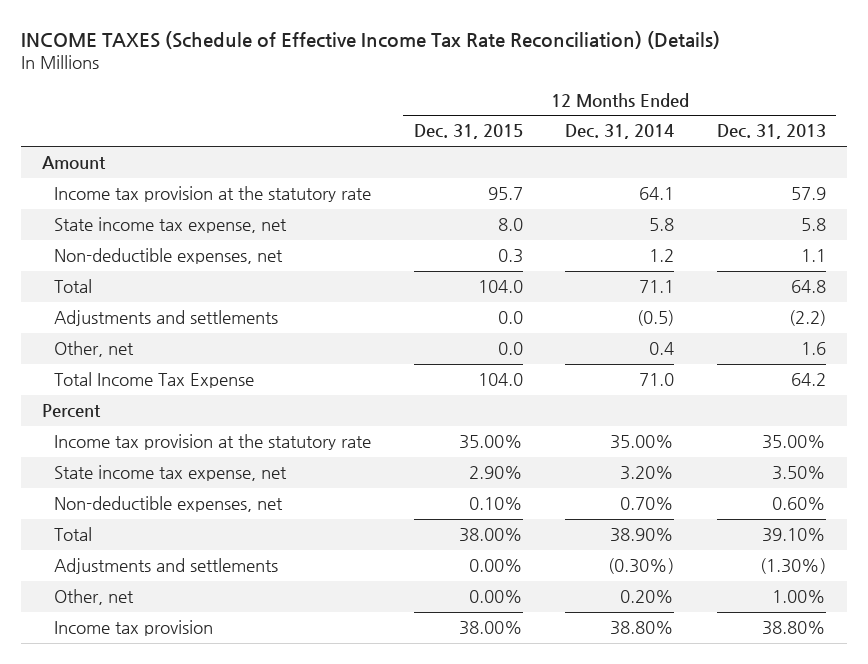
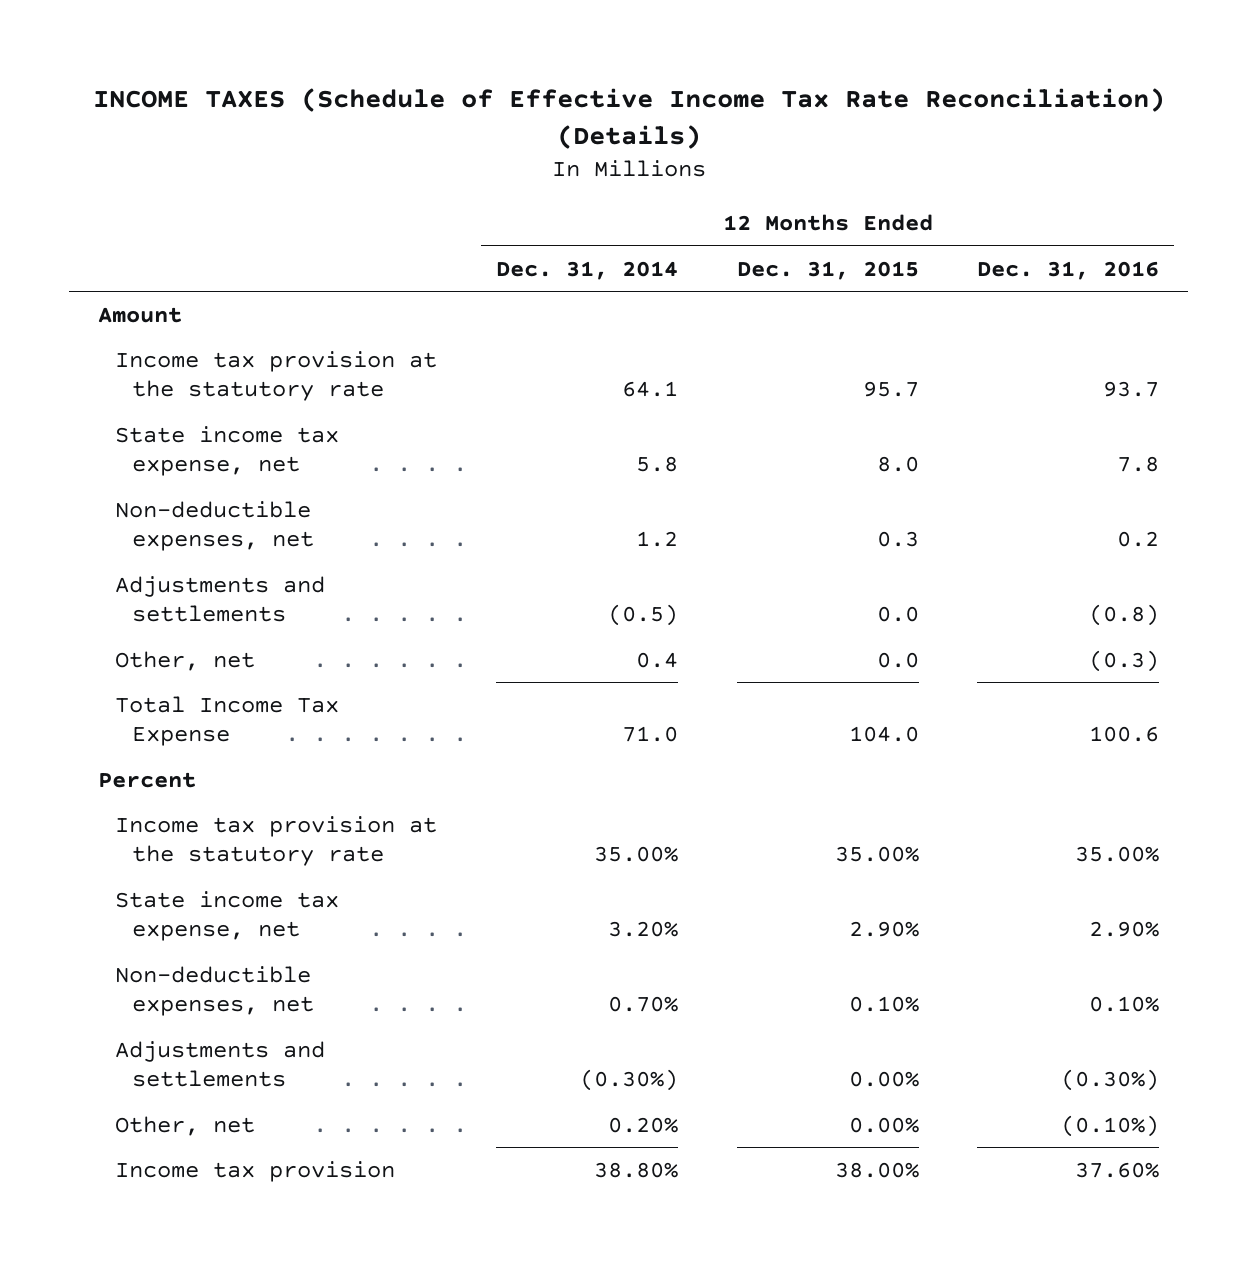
[716,124,826,140] Dec. 31, 2013 -> none
none -> [977,260,1160,280] Dec. 31, 2016
[54,279,93,294] Total -> none
[54,527,93,542] Total -> none

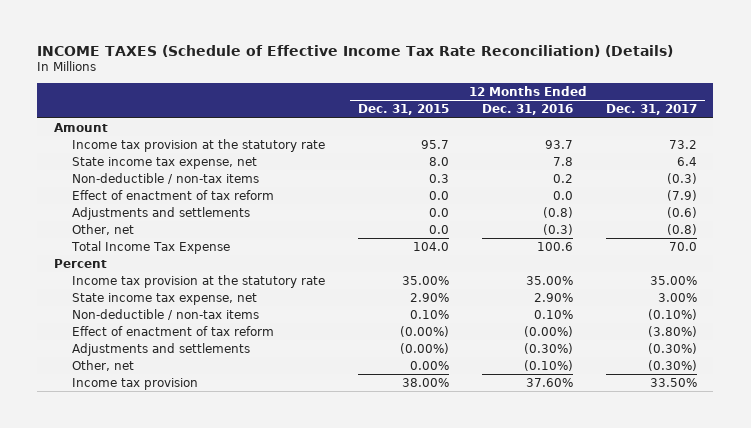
[496,260,679,280] Dec. 31, 2014 -> none
none -> [605,104,697,116] Dec. 31, 2017
[115,500,315,552] Non-deductible expenses, net -> [72,172,260,184] Non-deductible / non-tax items
none -> [72,189,275,200] Effect of enactment of tax reform
[115,965,315,1017] Non-deductible expenses, net -> [72,308,260,320] Non-deductible / non-tax items
none -> [72,325,275,336] Effect of enactment of tax reform
[848,1071,919,1088] 0.00% -> [400,342,450,354] (0.00%)

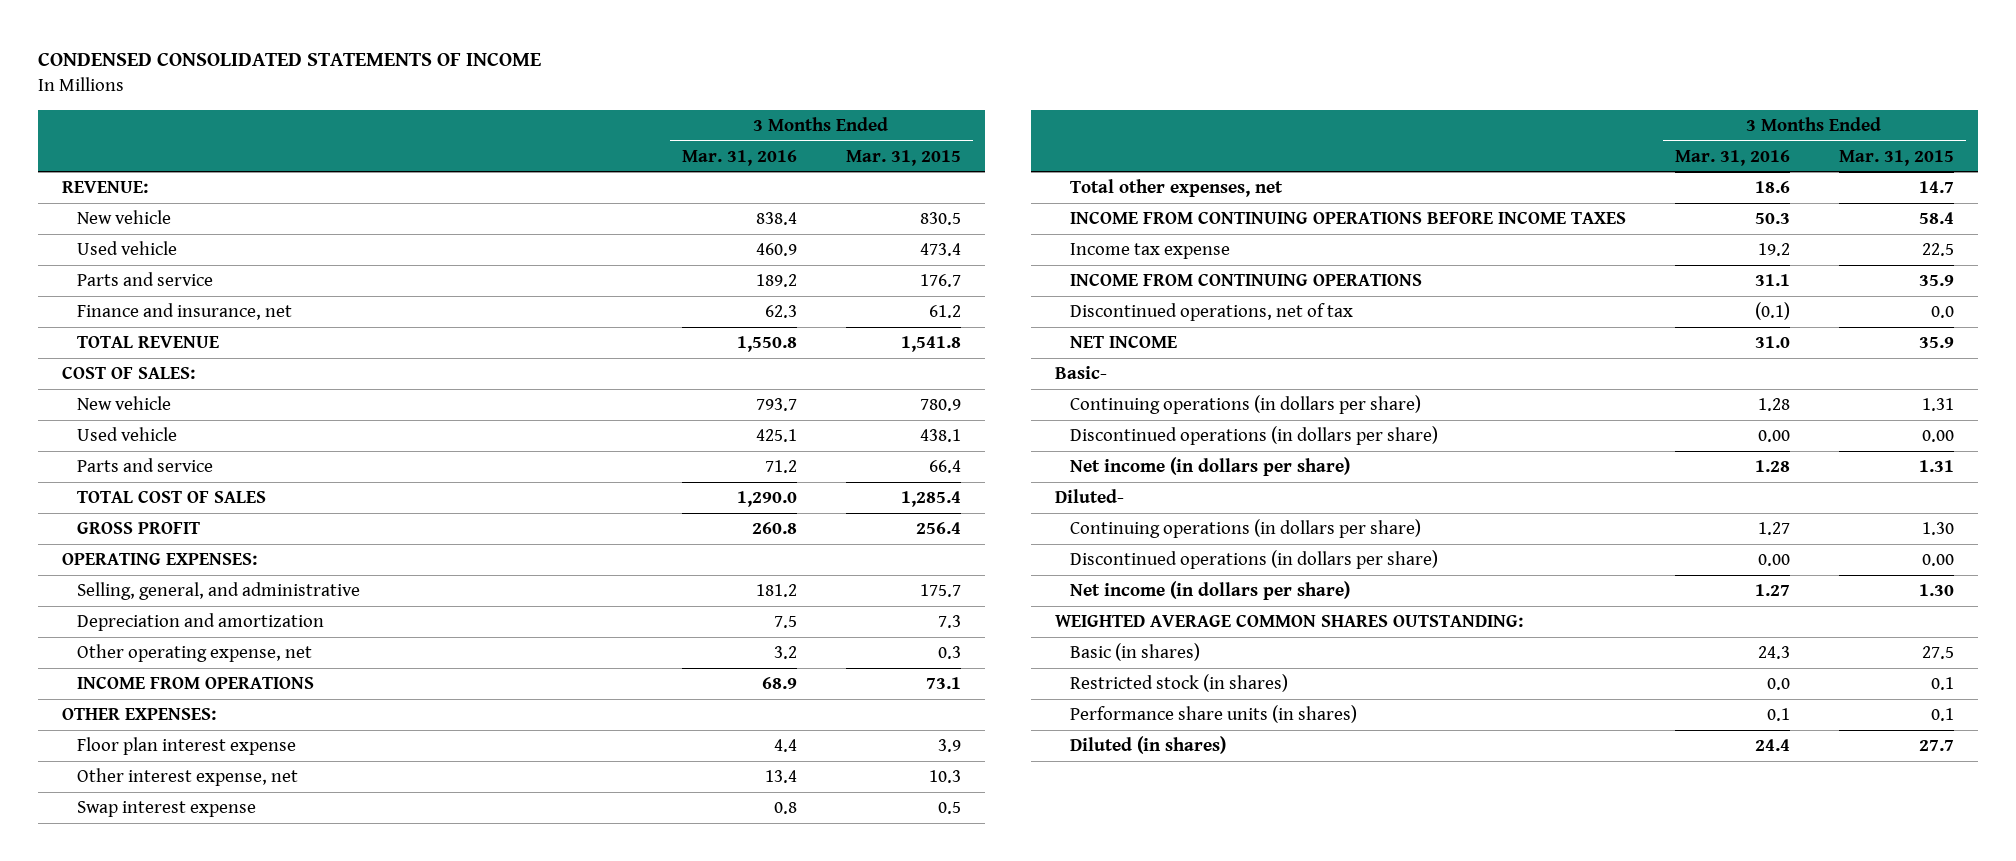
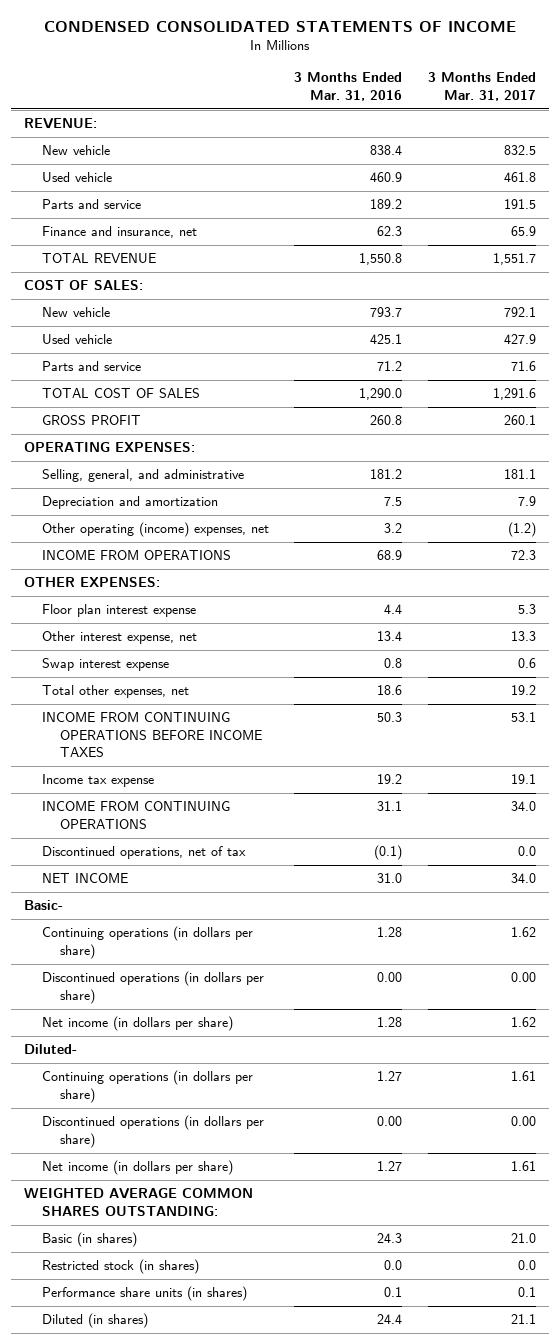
[845,149,961,166] Mar. 31, 2015 -> none
none -> [427,72,536,101] 3 Months Ended Mar. 31, 2017
[77,644,313,663] Other operating expense, net -> [41,522,269,538] Other operating (income) expenses, net

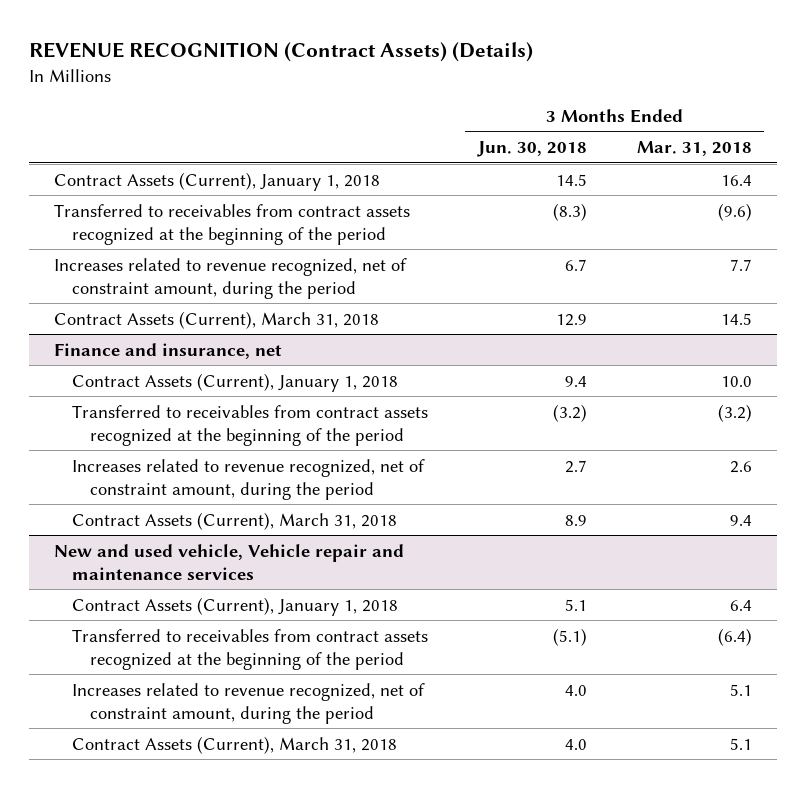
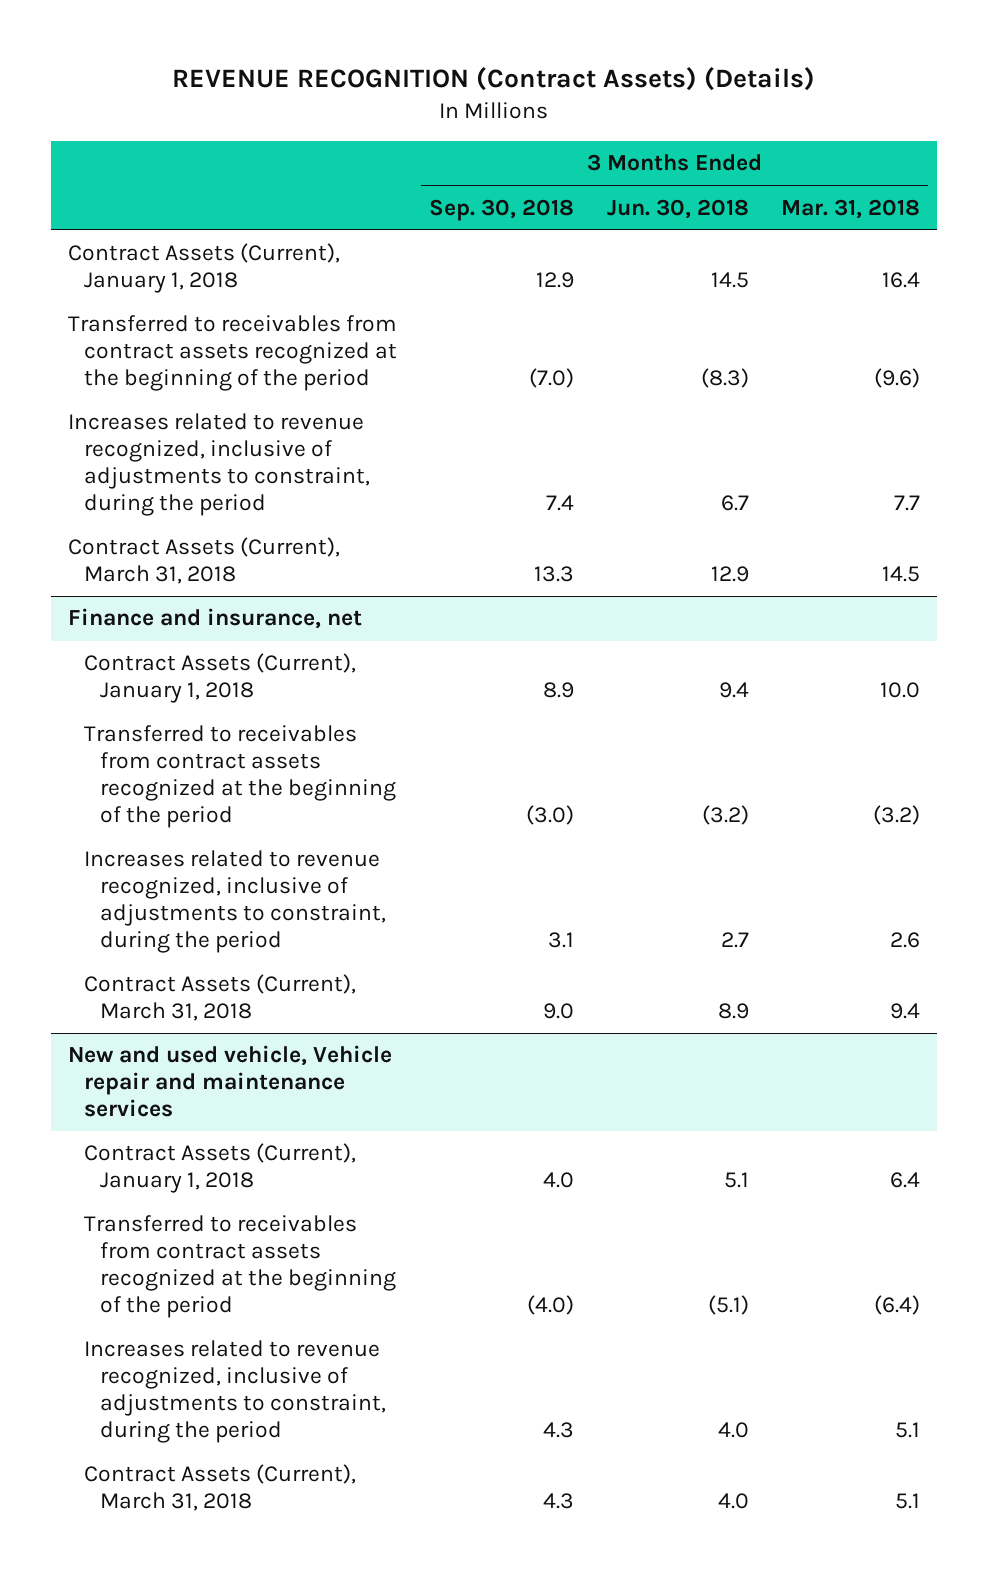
none -> [429,198,575,221] Sep. 30, 2018
[53,257,407,299] Increases related to revenue recognized, net of constraint amount, during the period -> [67,413,371,516] Increases related to revenue recognized, inclusive of adjustments to constraint, during the period
[71,458,425,500] Increases related to revenue recognized, net of constraint amount, during the period -> [84,850,387,953] Increases related to revenue recognized, inclusive of adjustments to constraint, during the period
[71,682,425,724] Increases related to revenue recognized, net of constraint amount, during the period -> [84,1340,387,1443] Increases related to revenue recognized, inclusive of adjustments to constraint, during the period

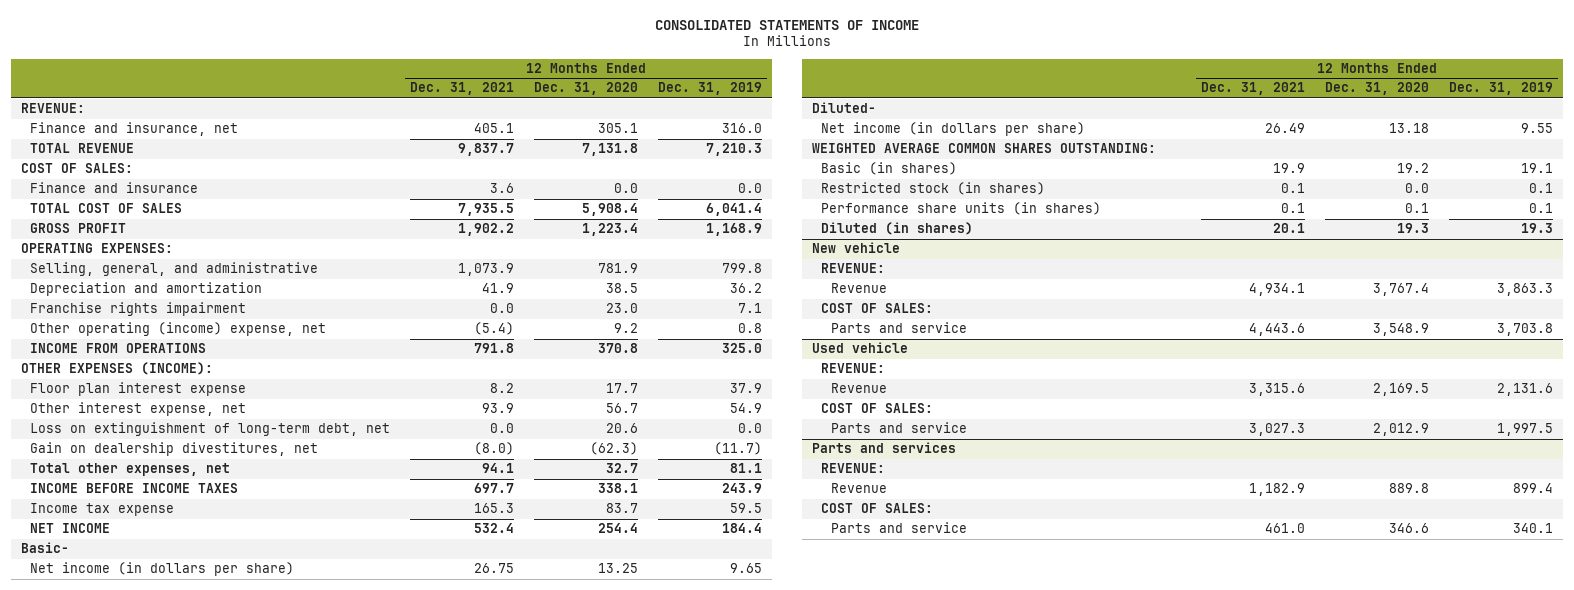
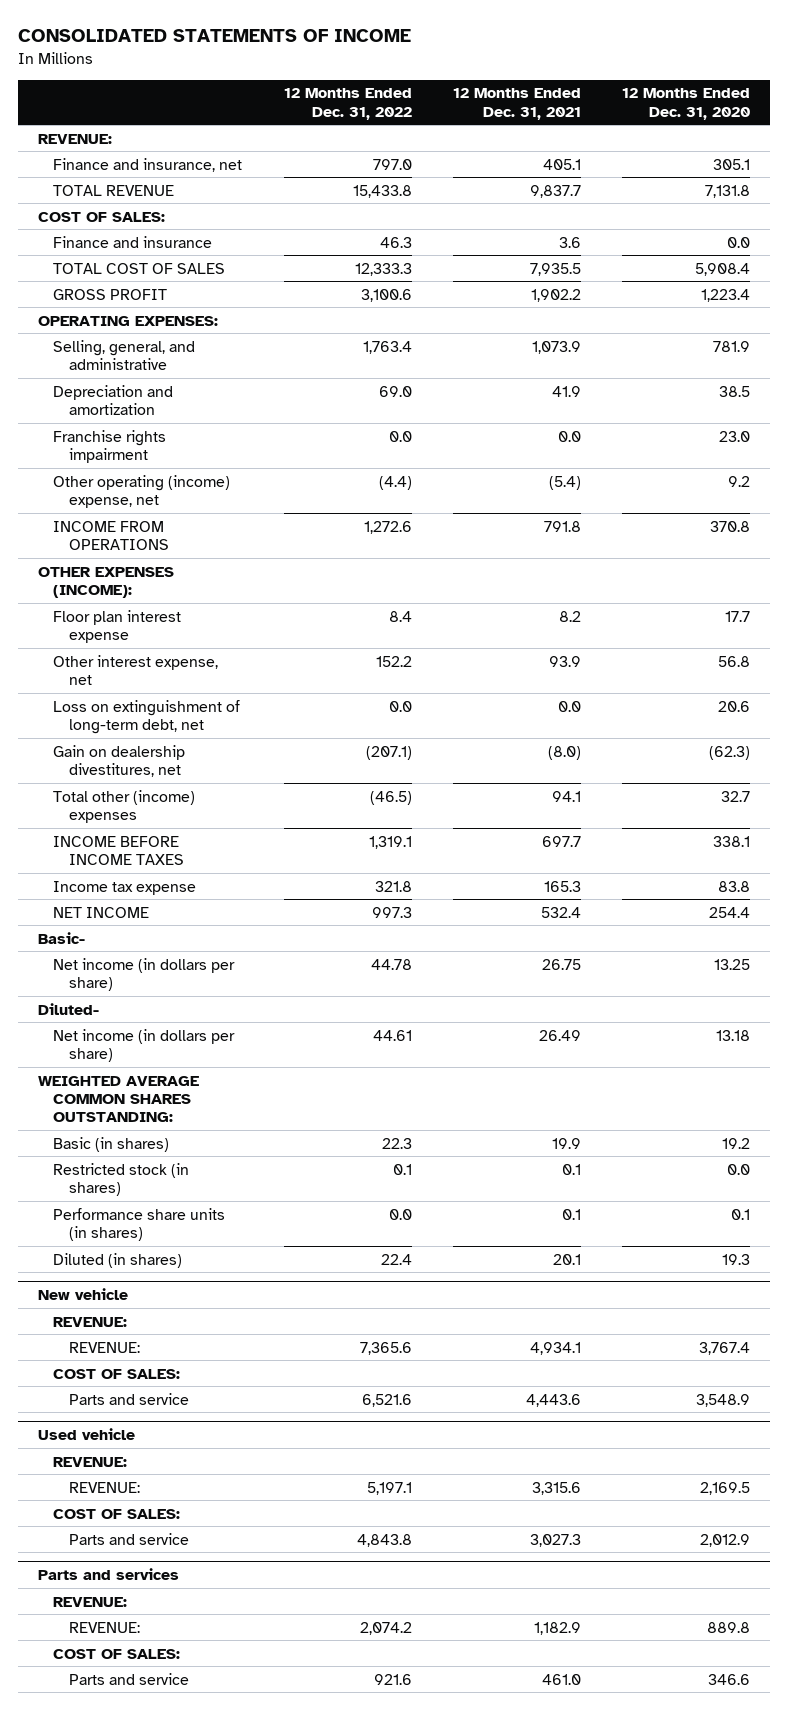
[657,82,762,96] Dec. 31, 2019 -> none
none -> [283,88,412,120] 12 Months Ended Dec. 31, 2022
[605,403,638,414] 56.7 -> [717,655,750,667] 56.8
[29,463,230,477] Total other expenses, net -> [53,789,196,824] Total other (income) expenses
[605,503,638,514] 83.7 -> [717,880,750,892] 83.8
[830,283,887,294] Revenue -> [68,1341,140,1353] REVENUE:
[830,383,887,394] Revenue -> [68,1481,140,1493] REVENUE:
[830,483,887,494] Revenue -> [68,1621,140,1633] REVENUE:

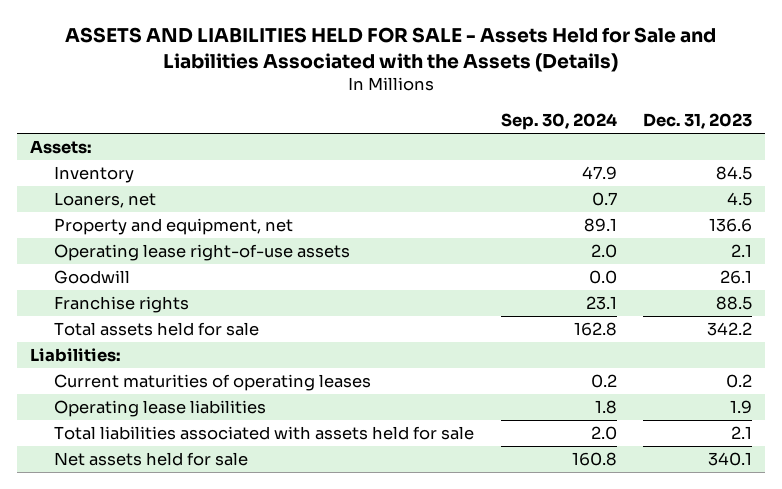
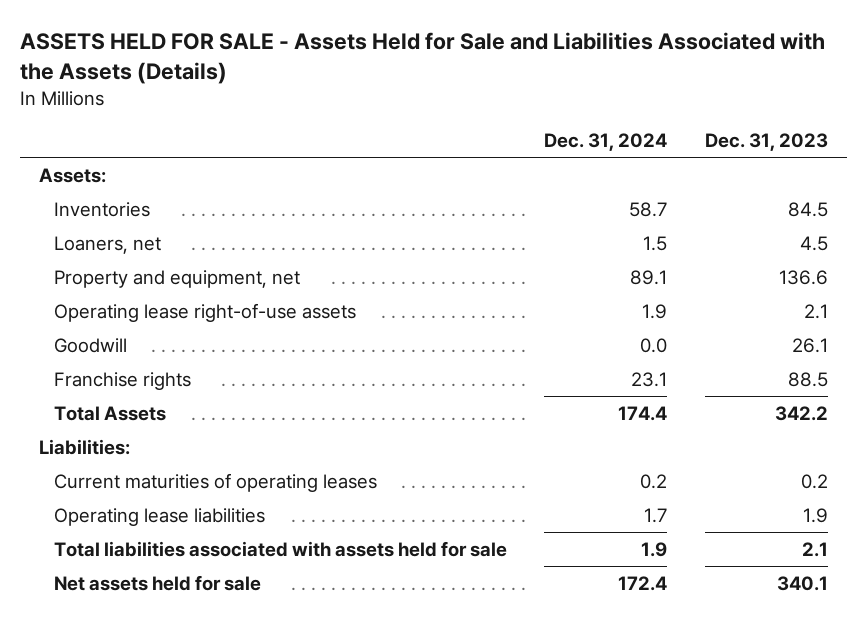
[64,27,716,73] ASSETS AND LIABILITIES HELD FOR SALE - Assets Held for Sale and Liabilities Associated with the Assets (Details) -> [19,32,825,84] ASSETS HELD FOR SALE - Assets Held for Sale and Liabilities Associated with the Assets (Details)
[500,113,617,131] Sep. 30, 2024 -> none
none -> [544,133,668,152] Dec. 31, 2024
[54,166,135,184] Inventory -> [53,201,150,217] Inventories
[54,322,260,337] Total assets held for sale -> [53,405,166,421] Total Assets

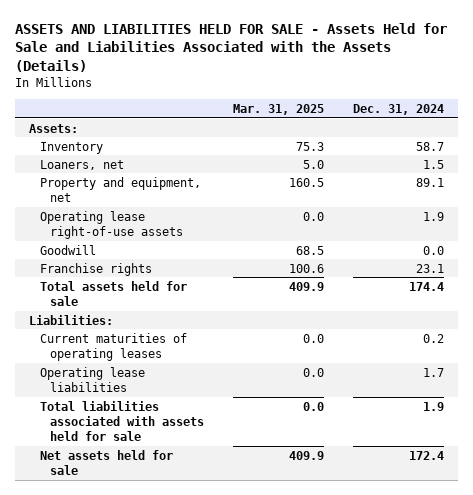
[19,32,825,84] ASSETS HELD FOR SALE - Assets Held for Sale and Liabilities Associated with the Assets (Details) -> [14,22,447,72] ASSETS AND LIABILITIES HELD FOR SALE - Assets Held for Sale and Liabilities Associated with the Assets (Details)
[705,133,829,152] Dec. 31, 2023 -> none
none -> [233,103,325,115] Mar. 31, 2025
[53,201,150,217] Inventories -> [39,141,103,154] Inventory
[53,405,166,421] Total Assets -> [39,280,187,306] Total assets held for sale

